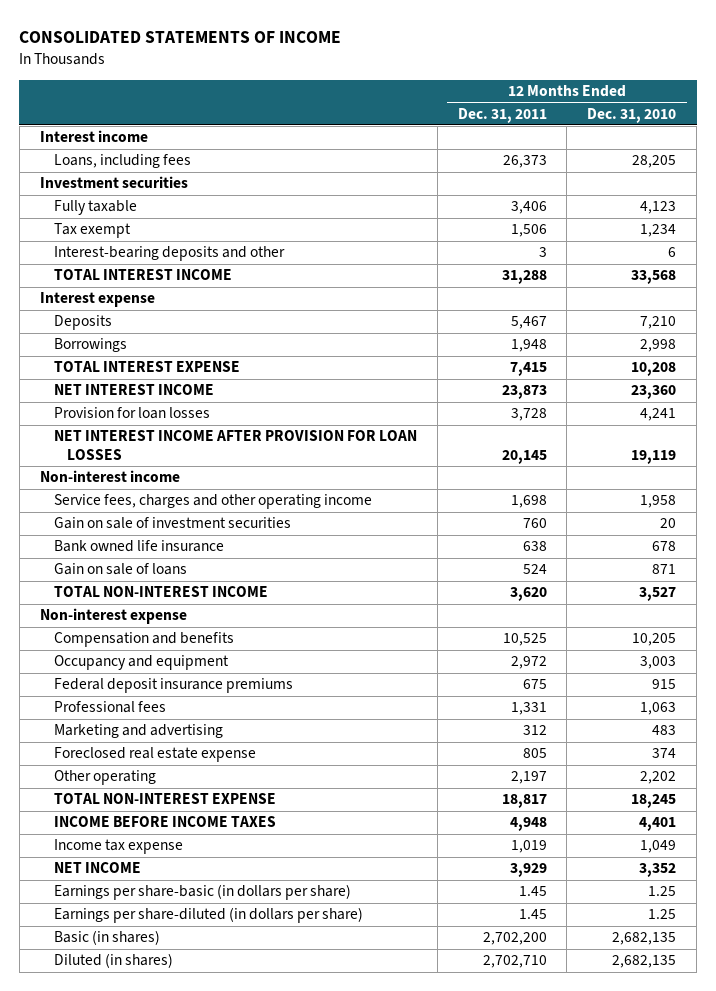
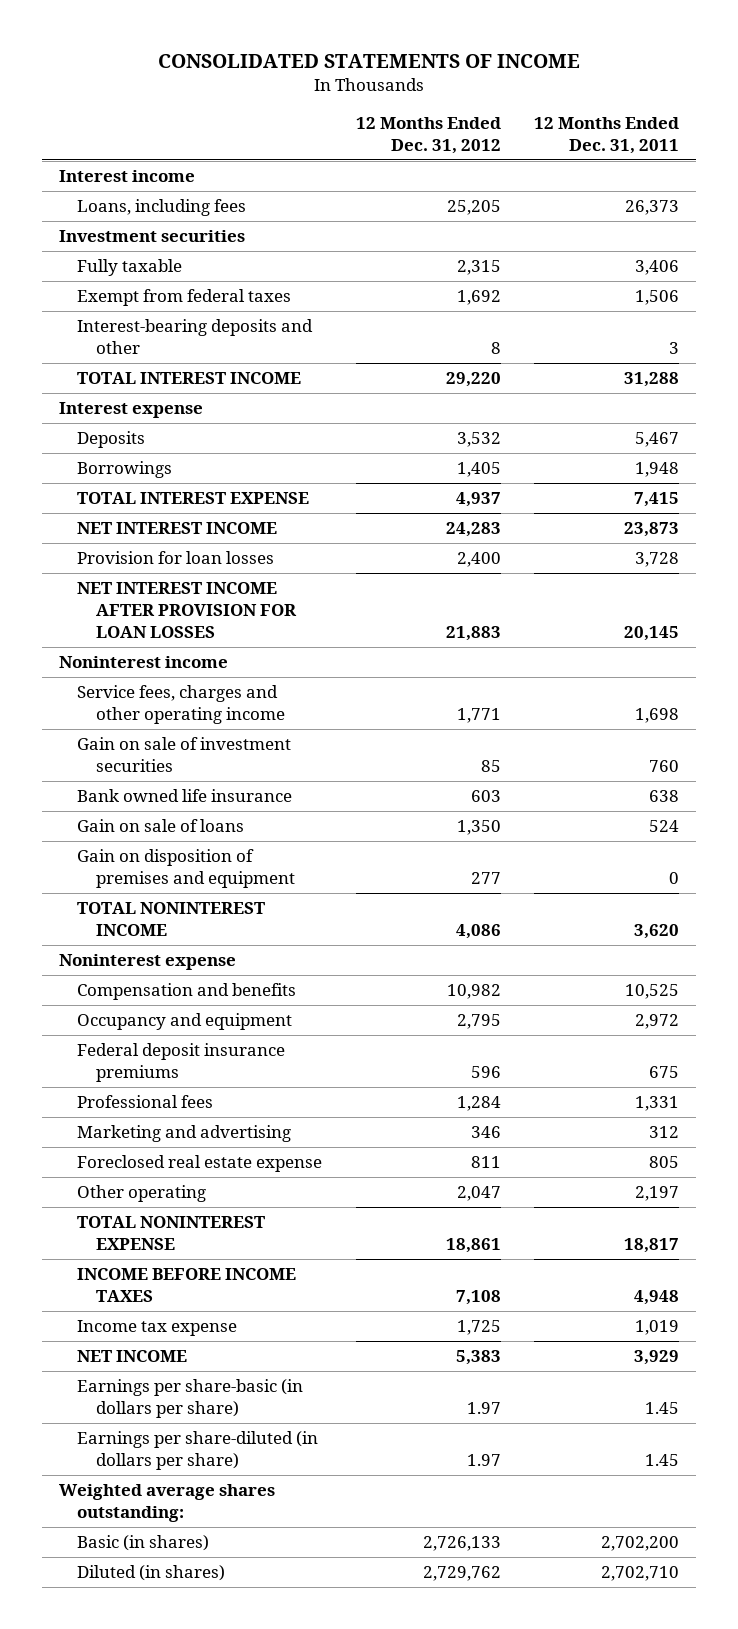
[587,107,677,123] Dec. 31, 2010 -> none
none -> [355,117,501,155] 12 Months Ended Dec. 31, 2012
[53,223,131,239] Tax exempt -> [77,289,292,307] Exempt from federal taxes
[39,470,180,483] Non-interest income -> [58,656,228,669] Noninterest income
none -> [77,849,296,888] Gain on disposition of premises and equipment
[53,586,268,598] TOTAL NON-INTEREST INCOME -> [77,902,266,936] TOTAL NONINTEREST INCOME
[39,608,187,625] Non-interest expense -> [58,954,236,971] Noninterest expense
[53,793,276,805] TOTAL NON-INTEREST EXPENSE -> [77,1216,266,1250] TOTAL NONINTEREST EXPENSE
none -> [58,1484,275,1522] Weighted average shares outstanding:

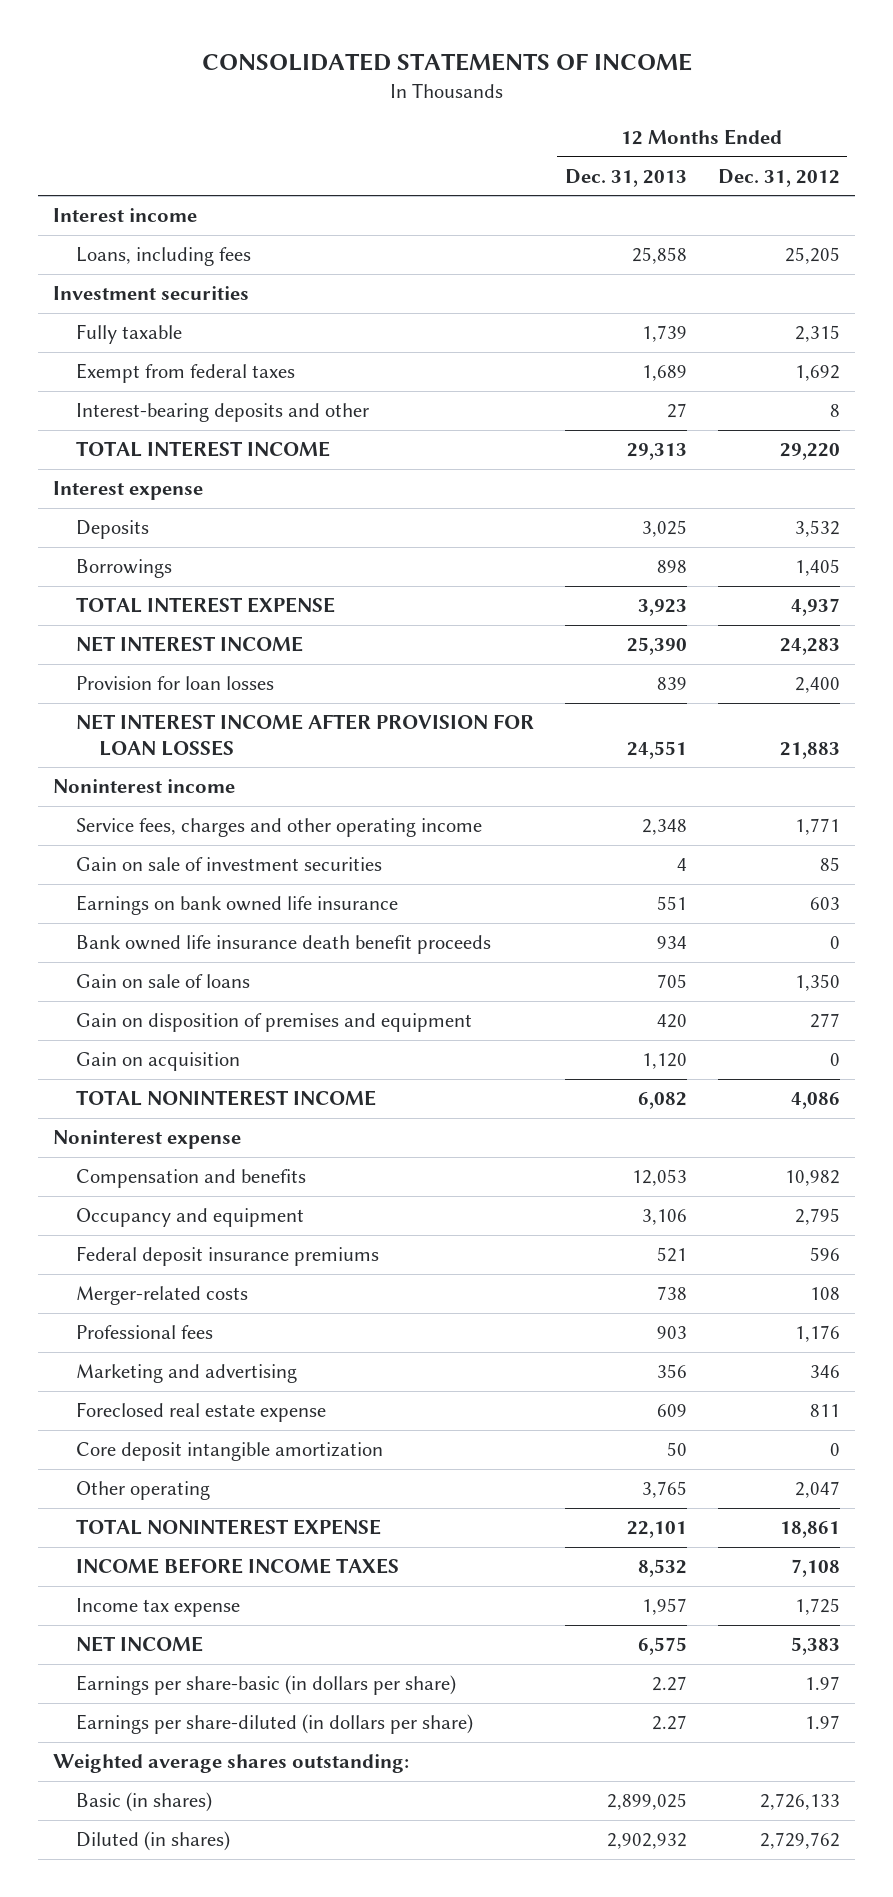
[534,117,680,155] 12 Months Ended Dec. 31, 2011 -> none
none -> [564,168,687,187] Dec. 31, 2013
[77,789,293,803] Bank owned life insurance -> [75,894,398,915] Earnings on bank owned life insurance
none -> [75,934,491,954] Bank owned life insurance death benefit proceeds
none -> [75,1051,240,1071] Gain on acquisition
none -> [75,1285,248,1305] Merger-related costs
[456,1096,501,1112] 1,284 -> [794,1324,840,1342] 1,176
none -> [75,1441,383,1461] Core deposit intangible amortization

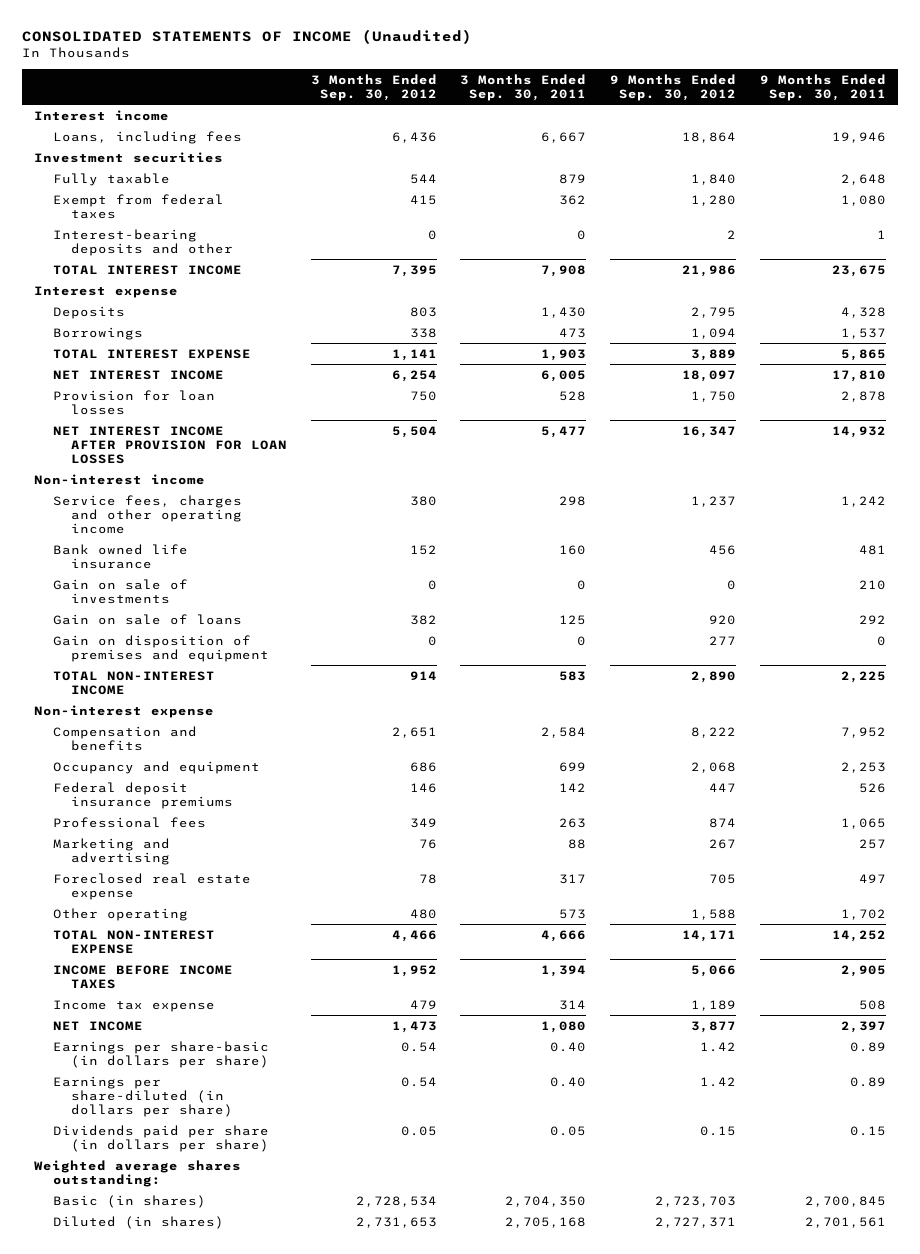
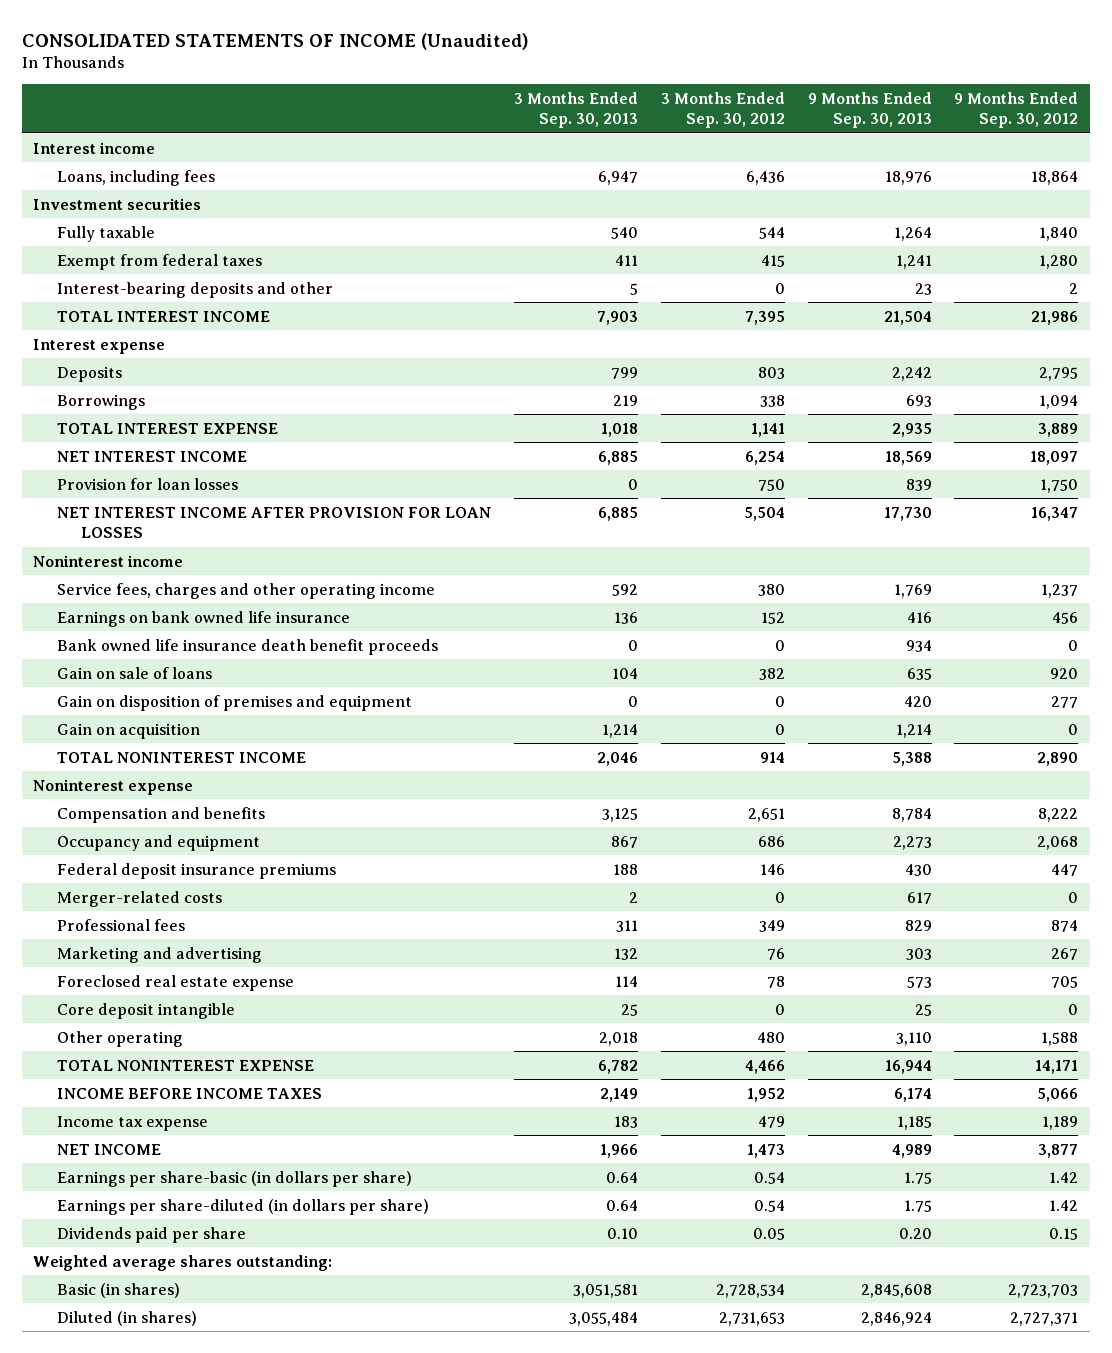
[460,73,587,101] 3 Months Ended Sep. 30, 2011 -> none
[760,73,887,101] 9 Months Ended Sep. 30, 2011 -> none
none -> [513,91,638,129] 3 Months Ended Sep. 30, 2013
none -> [807,91,932,129] 9 Months Ended Sep. 30, 2013
[34,473,206,485] Non-interest income -> [33,554,184,567] Noninterest income
[52,578,188,604] Gain on sale of investments -> none
[52,543,188,569] Bank owned life insurance -> [57,610,351,627] Earnings on bank owned life insurance
none -> [57,638,439,655] Bank owned life insurance death benefit proceeds
none -> [57,722,201,739] Gain on acquisition
[52,670,215,695] TOTAL NON-INTEREST INCOME -> [57,751,307,763] TOTAL NONINTEREST INCOME
[34,704,215,718] Non-interest expense -> [33,778,194,795] Noninterest expense
none -> [57,890,223,907] Merger-related costs
none -> [57,1002,236,1019] Core deposit intangible
[52,929,215,954] TOTAL NON-INTEREST EXPENSE -> [57,1059,315,1071] TOTAL NONINTEREST EXPENSE
[52,1124,269,1152] Dividends paid per share (in dollars per share) -> [57,1226,247,1243] Dividends paid per share

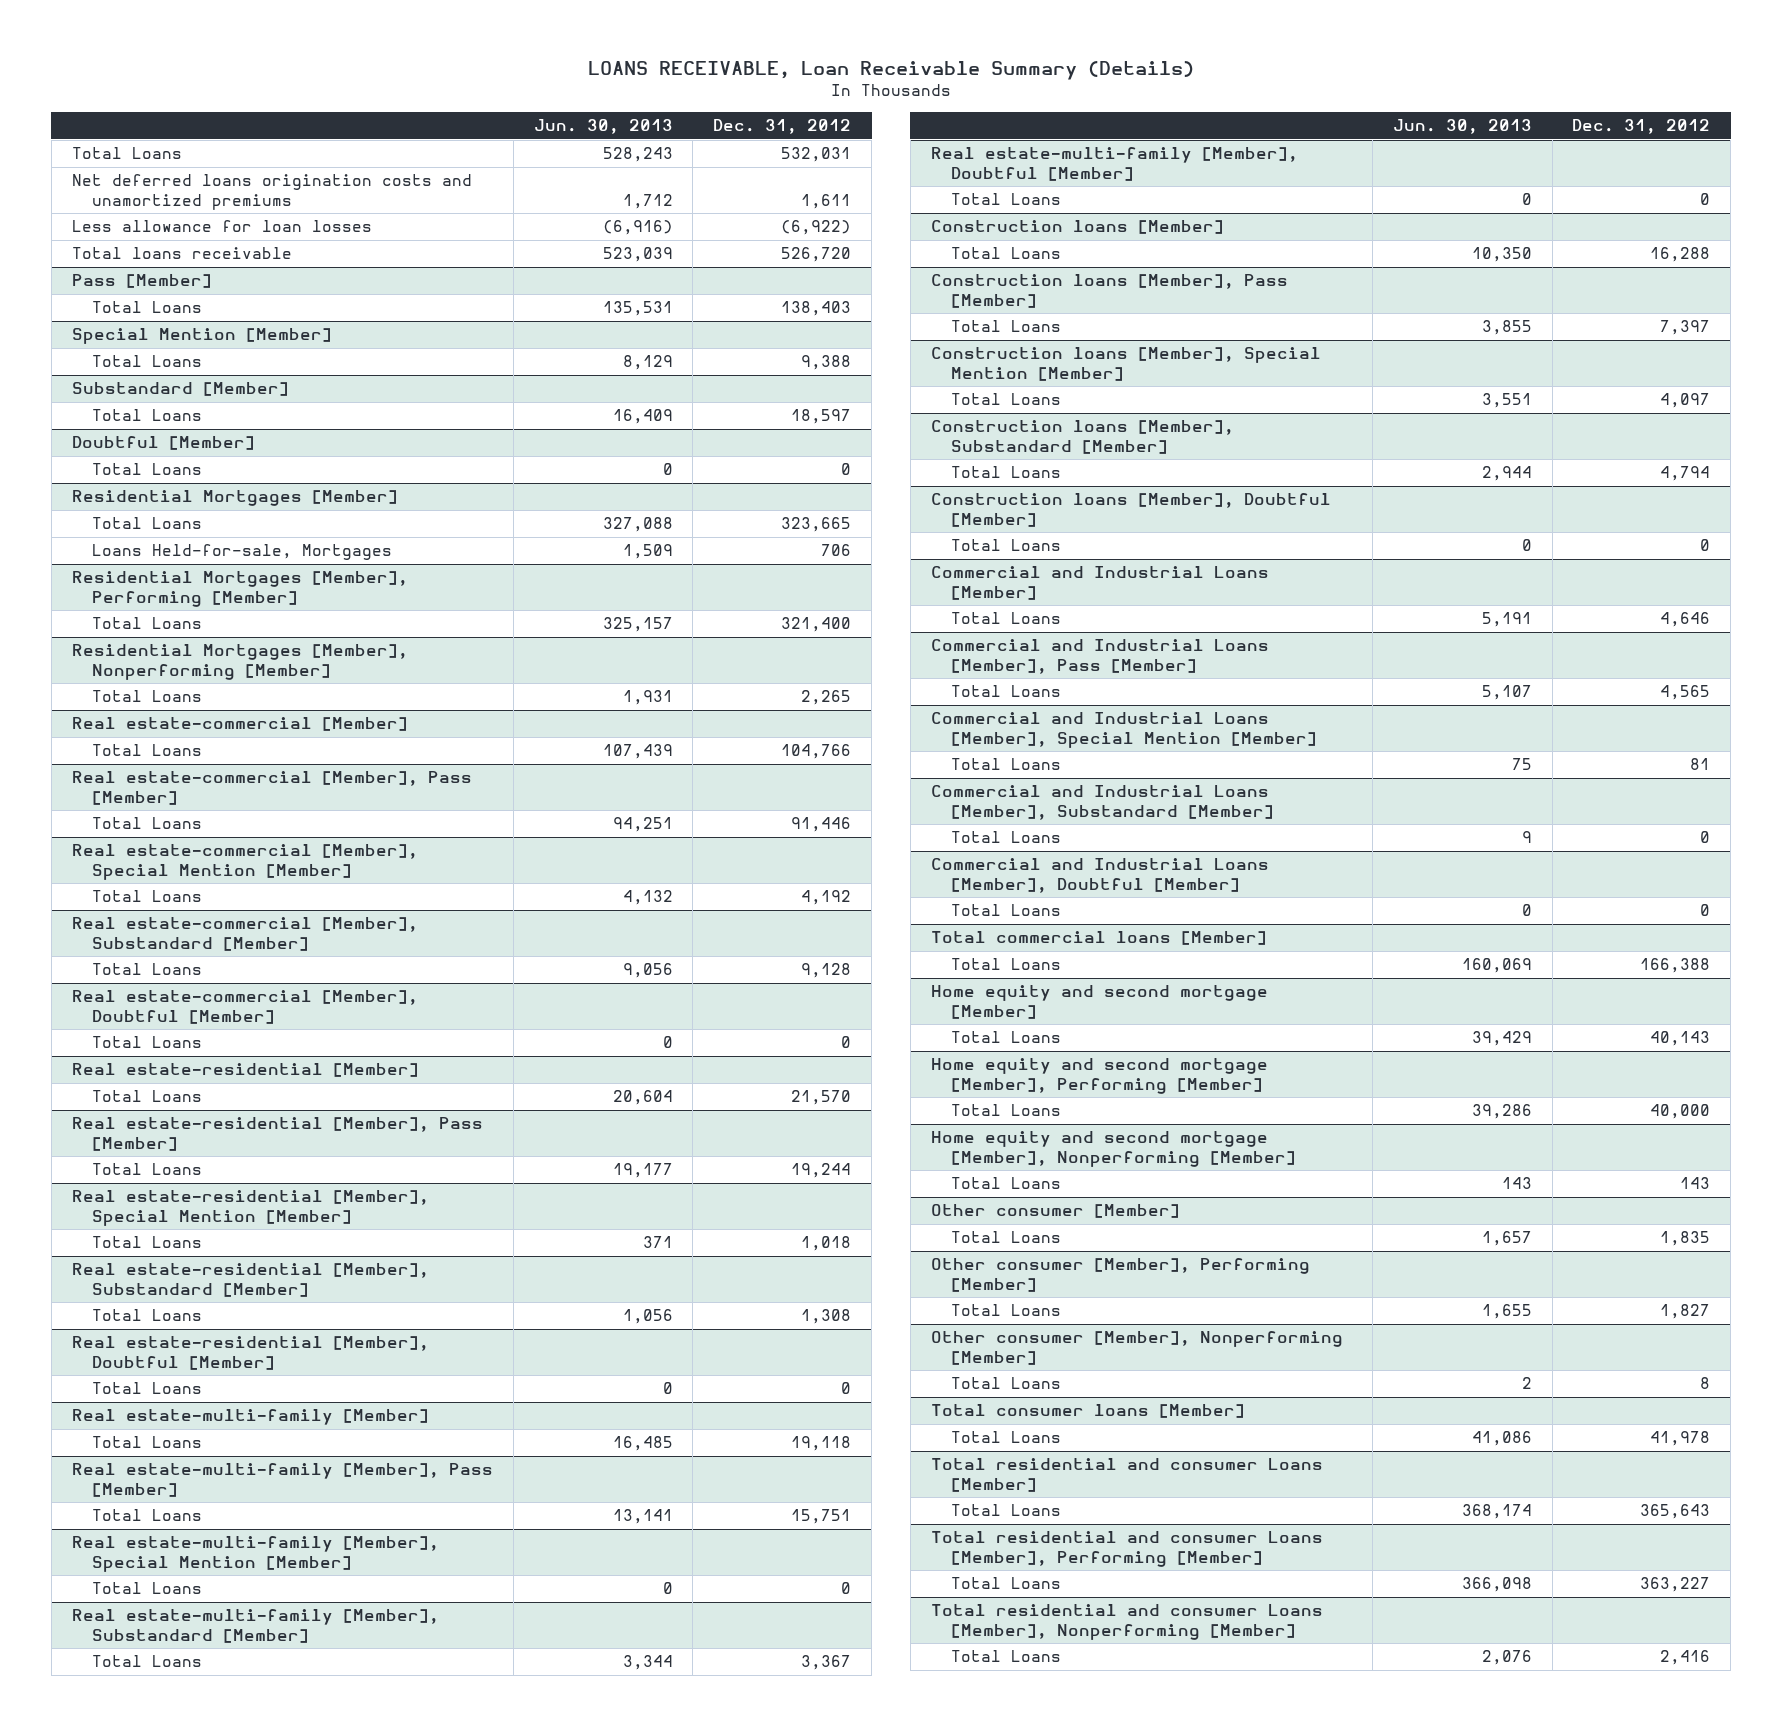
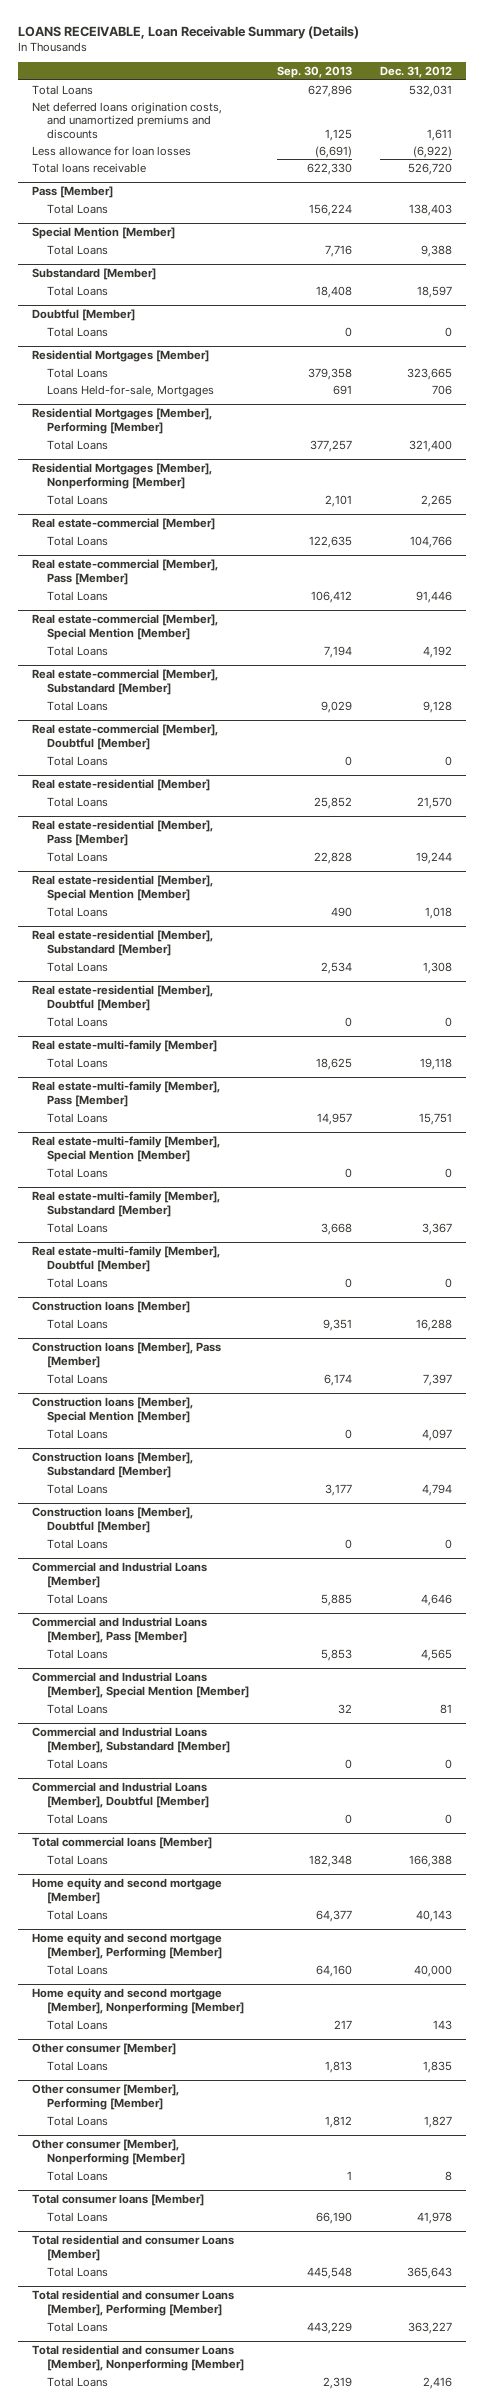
[533,119,673,135] Jun. 30, 2013 -> none
none -> [276,65,352,78] Sep. 30, 2013
[71,174,472,210] Net deferred loans origination costs and unamortized premiums -> [32,101,223,139] Net deferred loans origination costs, and unamortized premiums and discounts

